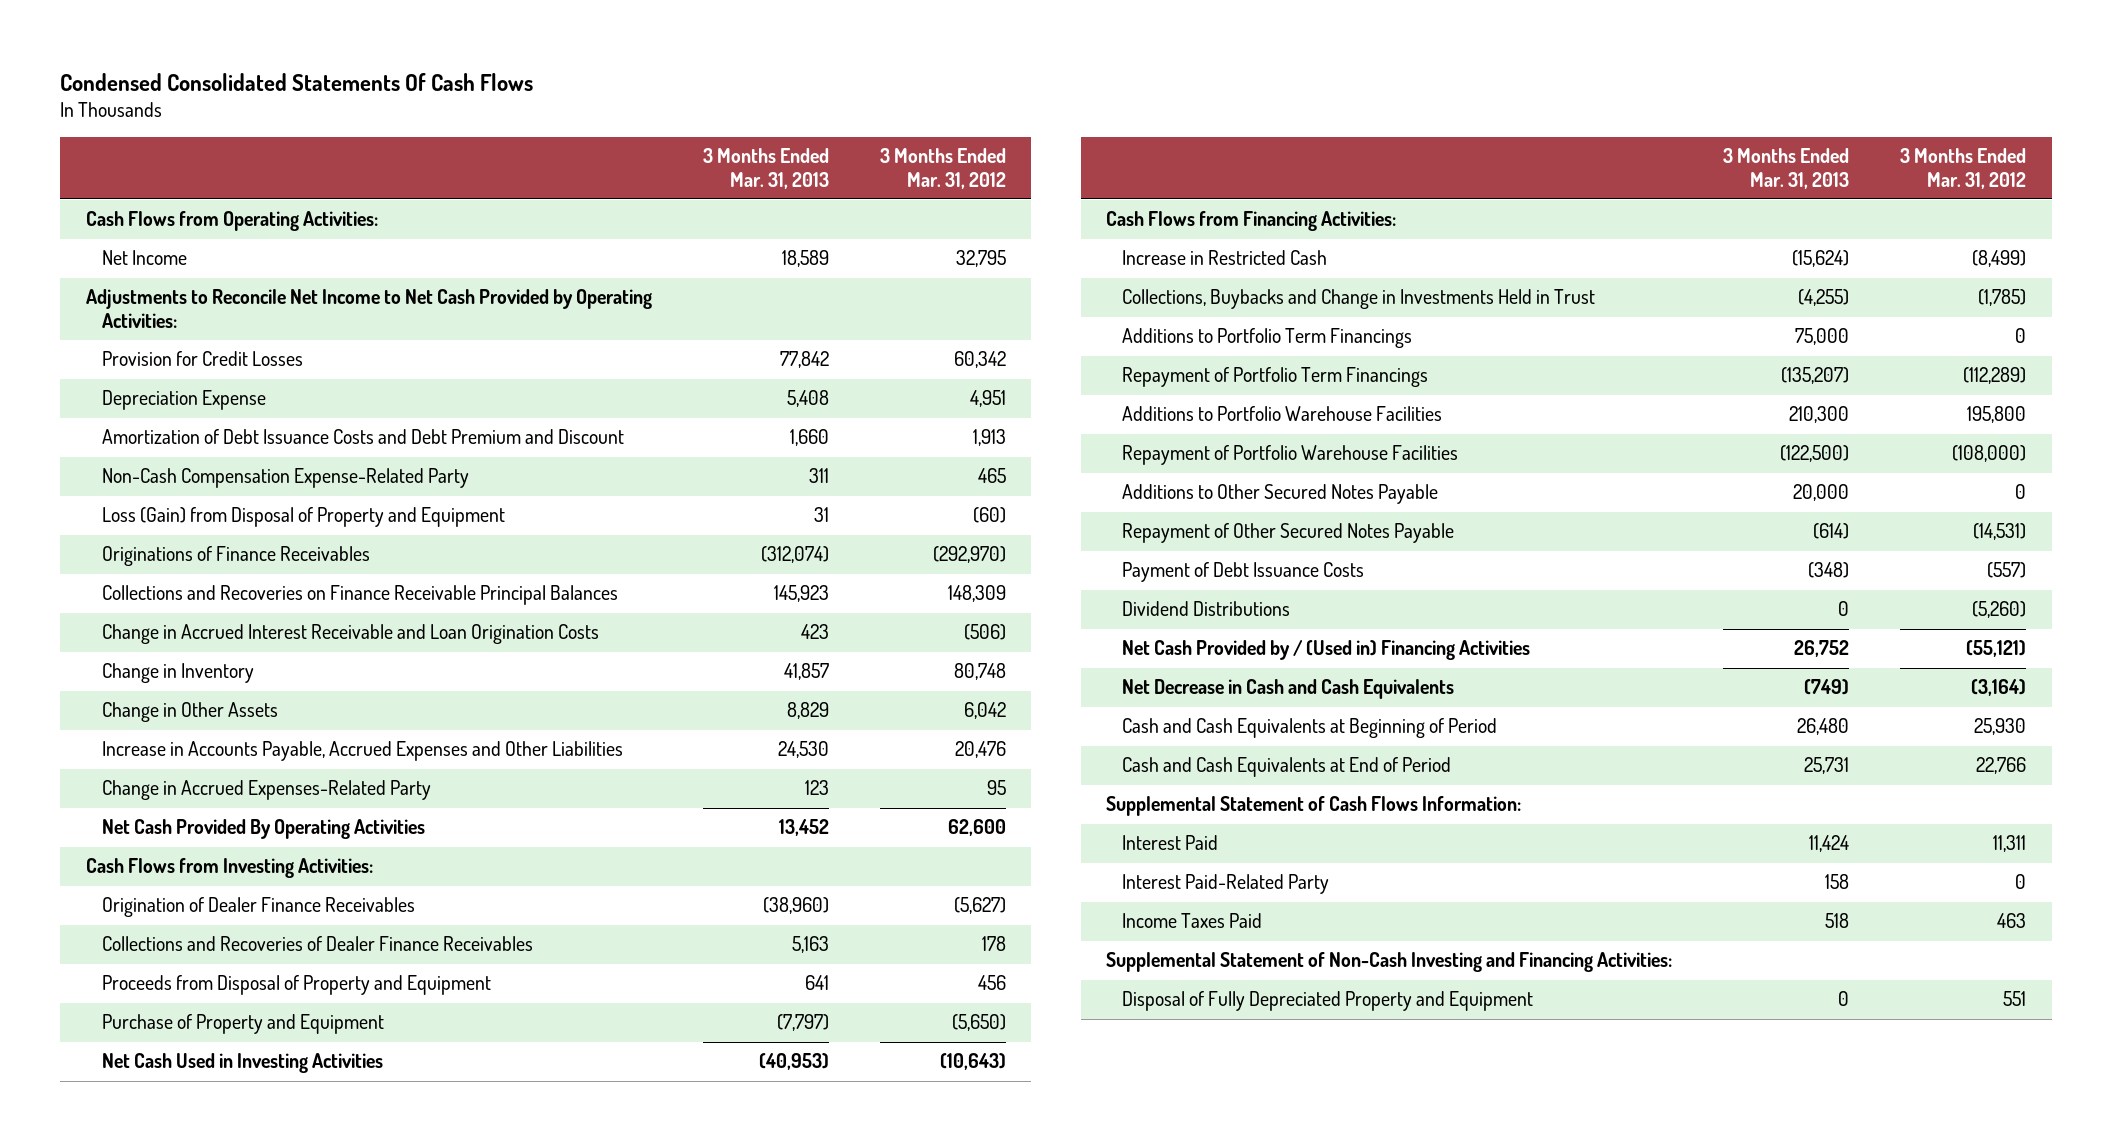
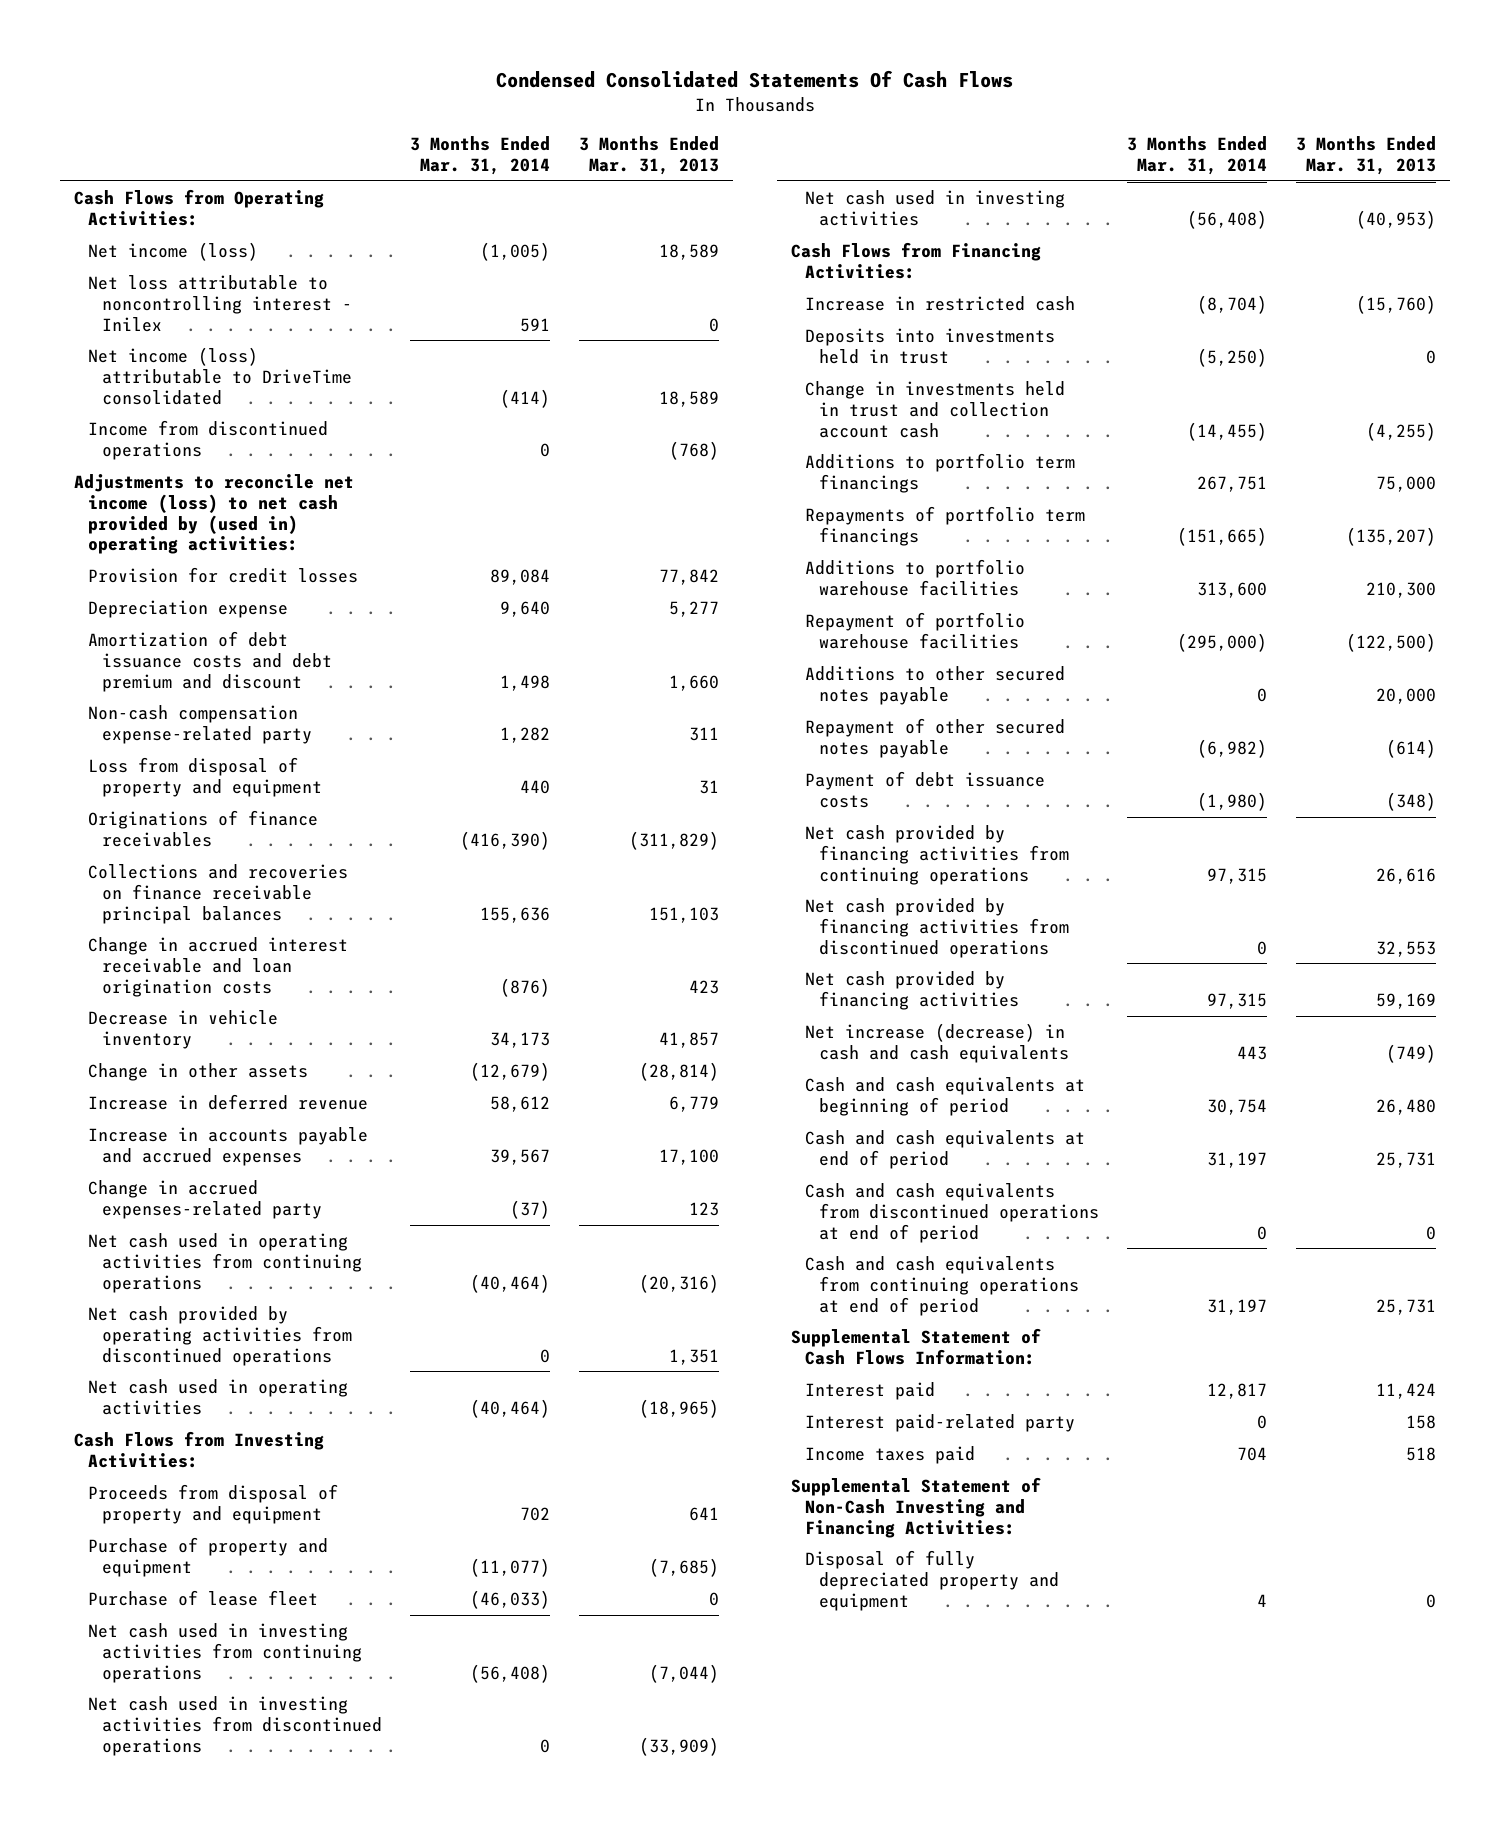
[879,148,1006,189] 3 Months Ended Mar. 31, 2012 -> none
none -> [410,136,551,175] 3 Months Ended Mar. 31, 2014
[101,250,187,266] Net Income -> [87,242,258,262] Net income (loss)
none -> [87,275,352,332] Net loss attributable to noncontrolling interest - Inilex
none -> [87,347,352,405] Net income (loss) attributable to DriveTime consolidated
none -> [87,420,328,460] Income from discontinued operations
[85,289,652,328] Adjustments to Reconcile Net Income to Net Cash Provided by Operating Activities: -> [74,474,355,555] Adjustments to reconcile net income (loss) to net cash provided by (used in) operating activities:
[101,351,303,367] Provision for Credit Losses -> [87,567,358,584] Provision for credit losses
[101,390,266,411] Depreciation Expense -> [87,600,288,619] Depreciation expense
[786,390,829,408] 5,408 -> [668,601,719,618] 5,277
[101,429,624,445] Amortization of Debt Issuance Costs and Debt Premium and Discount -> [87,631,332,692] Amortization of debt issuance costs and debt premium and discount
[101,468,469,489] Non-Cash Compensation Expense-Related Party -> [87,705,312,744] Non-cash compensation expense-related party
[101,507,505,528] Loss (Gain) from Disposal of Property and Equipment -> [87,757,322,797] Loss from disposal of property and equipment
[101,546,370,567] Originations of Finance Receivables -> [87,810,318,847] Originations of finance receivables
[760,546,829,564] (312,074) -> [628,830,719,850] (311,829)
[101,585,618,606] Collections and Recoveries on Finance Receivable Principal Balances -> [87,864,348,924] Collections and recoveries on finance receivable principal balances
[773,585,829,603] 145,923 -> [648,906,719,923] 151,103
[101,624,599,645] Change in Accrued Interest Receivable and Loan Origination Costs -> [87,937,348,997] Change in accrued interest receivable and loan origination costs
[101,663,254,684] Change in Inventory -> [87,1010,278,1049] Decrease in vehicle inventory
[101,702,278,723] Change in Other Assets -> [87,1063,308,1082] Change in other assets
[786,702,829,720] 8,829 -> [638,1062,719,1082] (28,814)
none -> [87,1094,368,1111] Increase in deferred revenue
[101,741,623,762] Increase in Accounts Payable, Accrued Expenses and Other Liabilities -> [87,1127,368,1166] Increase in accounts payable and accrued expenses
[777,741,829,759] 24,530 -> [658,1148,719,1165] 17,100
[101,780,431,801] Change in Accrued Expenses-Related Party -> [87,1180,322,1219] Change in accrued expenses-related party
none -> [87,1233,362,1293] Net cash used in operating activities from continuing operations
none -> [87,1306,352,1366] Net cash provided by operating activities from discontinued operations
[101,819,425,840] Net Cash Provided By Operating Activities -> [87,1379,348,1415] Net cash used in operating activities
[778,819,829,837] 13,452 -> [638,1398,719,1418] (18,965)
[101,897,415,918] Origination of Dealer Finance Receivables -> none
[101,936,533,952] Collections and Recoveries of Dealer Finance Receivables -> none
[101,975,491,996] Proceeds from Disposal of Property and Equipment -> [87,1484,338,1524] Proceeds from disposal of property and equipment
[101,1014,384,1035] Purchase of Property and Equipment -> [87,1537,328,1577] Purchase of property and equipment
[776,1014,829,1032] (7,797) -> [648,1557,719,1577] (7,685)
none -> [87,1590,318,1607] Purchase of lease fleet
none -> [87,1623,362,1683] Net cash used in investing activities from continuing operations
none -> [87,1696,382,1756] Net cash used in investing activities from discontinued operations
[101,1053,383,1074] Net Cash Used in Investing Activities -> [805,190,1066,226] Net cash used in investing activities
[1122,601,1291,617] Dividend Distributions -> none
[1122,250,1328,266] Increase in Restricted Cash -> [805,296,1076,312] Increase in restricted cash
[1792,250,1850,268] (15,624) -> [1356,295,1437,315] (15,760)
none -> [805,328,1056,364] Deposits into investments held in trust
[1122,289,1596,310] Collections, Buybacks and Change in Investments Held in Trust -> [805,381,1066,438] Change in investments held in trust and collection account cash
[1122,328,1413,349] Additions to Portfolio Term Financings -> [805,453,1076,493] Additions to portfolio term financings
[1122,367,1429,388] Repayment of Portfolio Term Financings -> [805,506,1086,546] Repayments of portfolio term financings
[1122,406,1443,422] Additions to Portfolio Warehouse Facilities -> [805,559,1026,596] Additions to portfolio warehouse facilities
[1122,445,1459,466] Repayment of Portfolio Warehouse Facilities -> [805,612,1026,649] Repayment of portfolio warehouse facilities
[1122,484,1439,505] Additions to Other Secured Notes Payable -> [805,666,1066,705] Additions to other secured notes payable
[1122,523,1455,544] Repayment of Other Secured Notes Payable -> [805,718,1066,758] Repayment of other secured notes payable
[1122,562,1365,583] Payment of Debt Issuance Costs -> [805,771,1046,808] Payment of debt issuance costs
none -> [805,825,1069,885] Net cash provided by financing activities from continuing operations
none -> [805,898,1069,958] Net cash provided by financing activities from discontinued operations
[1122,640,1531,661] Net Cash Provided by / (Used in) Financing Activities -> [805,971,1019,1010] Net cash provided by financing activities
[1794,640,1850,658] 26,752 -> [1376,992,1437,1009] 59,169
[1122,679,1455,700] Net Decrease in Cash and Cash Equivalents -> [805,1023,1069,1063] Net increase (decrease) in cash and cash equivalents
[1122,718,1498,739] Cash and Cash Equivalents at Beginning of Period -> [805,1077,1086,1116] Cash and cash equivalents at beginning of period
[1122,757,1452,778] Cash and Cash Equivalents at End of Period -> [805,1130,1086,1169] Cash and cash equivalents at end of period
none -> [805,1183,1099,1243] Cash and cash equivalents from discontinued operations at end of period
none -> [805,1256,1079,1316] Cash and cash equivalents from continuing operations at end of period
[1122,835,1219,851] Interest Paid -> [805,1382,936,1401] Interest paid
[1122,874,1330,895] Interest Paid-Related Party -> [805,1414,1076,1433] Interest paid-related party
[1122,913,1263,929] Income Taxes Paid -> [805,1446,976,1465] Income taxes paid
[1122,991,1534,1012] Disposal of Fully Depreciated Property and Equipment -> [805,1550,1059,1611] Disposal of fully depreciated property and equipment

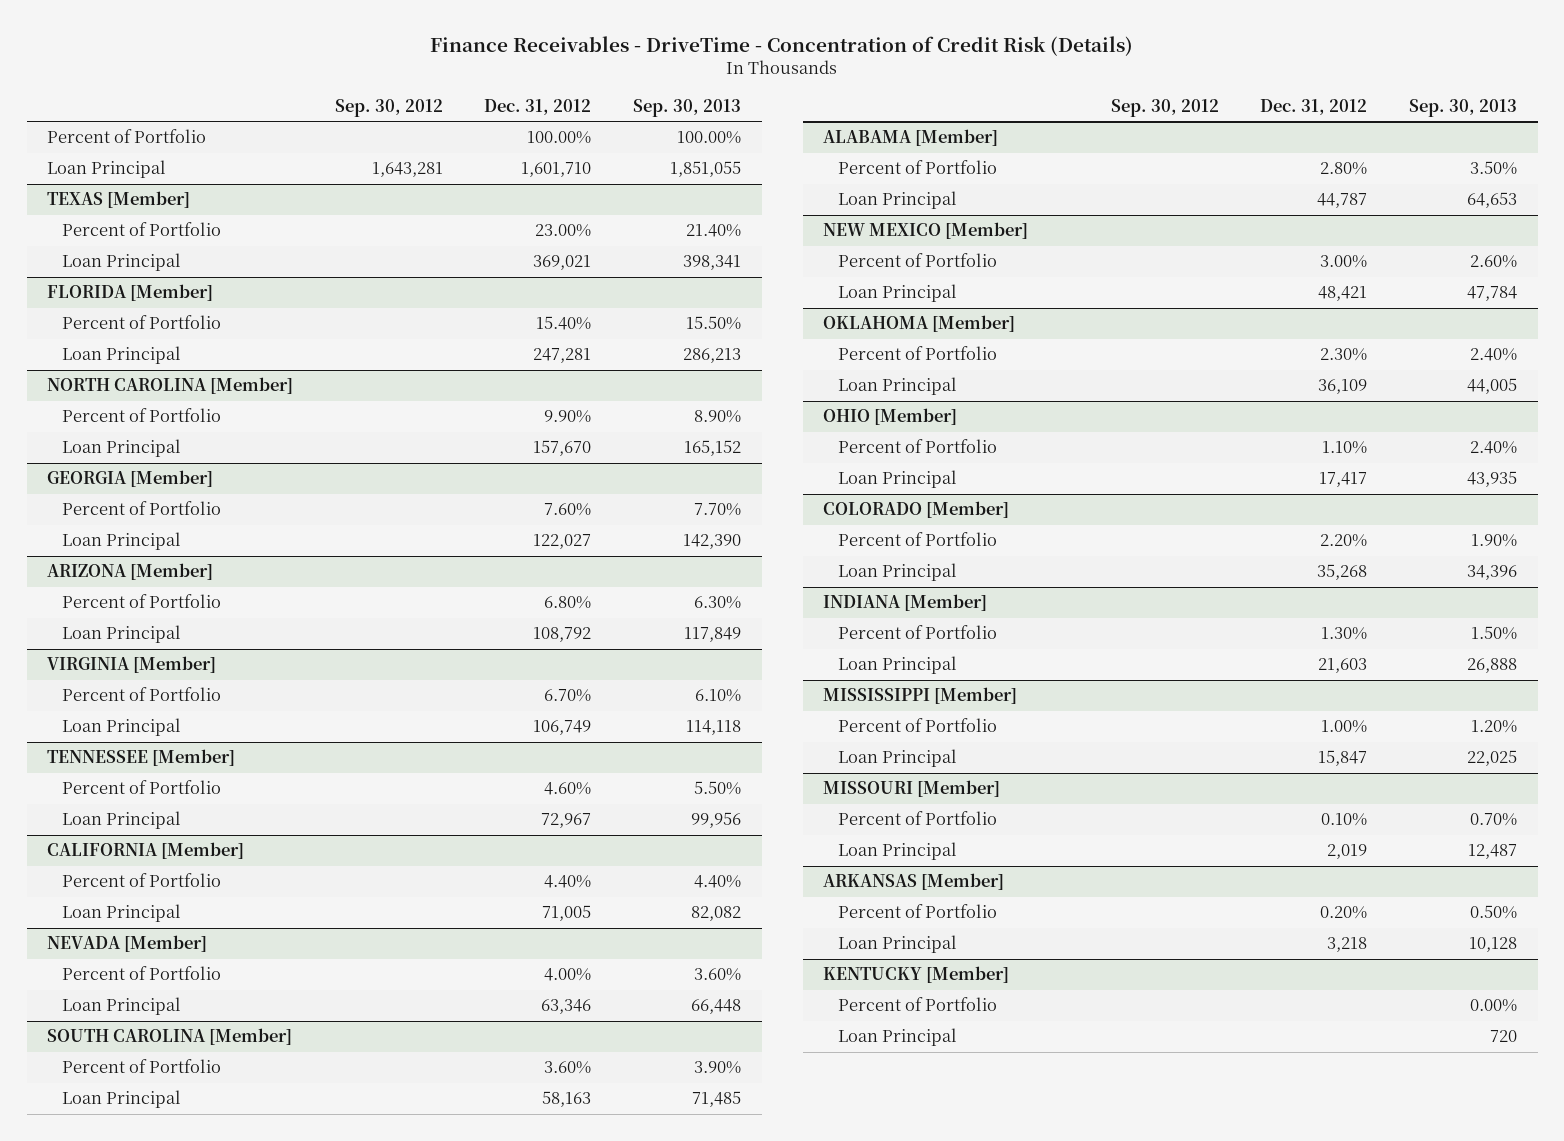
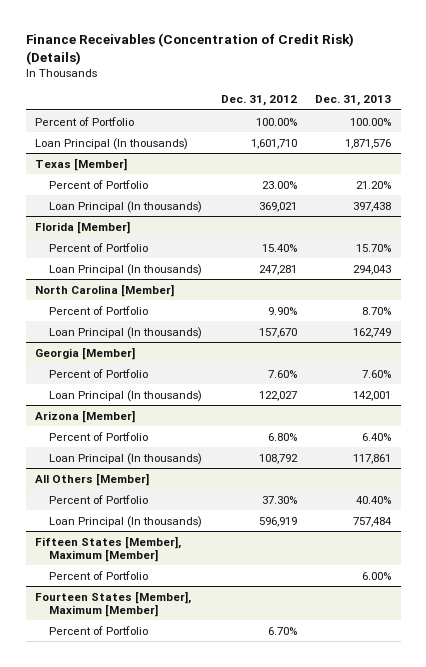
[430,36,1134,57] Finance Receivables - DriveTime - Concentration of Credit Risk (Details) -> [25,32,354,65] Finance Receivables (Concentration of Credit Risk) (Details)
[334,98,443,117] Sep. 30, 2012 -> none
[632,98,741,117] Sep. 30, 2013 -> none
none -> [315,95,392,107] Dec. 31, 2013
[47,160,167,179] Loan Principal -> [34,137,188,150] Loan Principal (In thousands)
[47,191,191,209] TEXAS [Member] -> [34,157,127,171] Texas [Member]
[62,253,182,272] Loan Principal -> [49,200,203,213] Loan Principal (In thousands)
[47,284,214,302] FLORIDA [Member] -> [34,220,130,234] Florida [Member]
[62,346,182,365] Loan Principal -> [49,263,203,276] Loan Principal (In thousands)
[47,377,294,395] NORTH CAROLINA [Member] -> [34,283,174,297] North Carolina [Member]
[62,439,182,458] Loan Principal -> [49,326,203,339] Loan Principal (In thousands)
[47,470,214,488] GEORGIA [Member] -> [34,346,135,360] Georgia [Member]
[62,532,182,551] Loan Principal -> [49,389,203,402] Loan Principal (In thousands)
[47,563,214,581] ARIZONA [Member] -> [34,409,135,423] Arizona [Member]
[47,656,217,674] VIRGINIA [Member] -> none
[47,749,236,767] TENNESSEE [Member] -> none
[62,780,222,795] Percent of Portfolio -> none
[62,811,182,830] Loan Principal -> none
[47,842,245,860] CALIFORNIA [Member] -> none
[62,873,222,888] Percent of Portfolio -> none
[62,904,182,923] Loan Principal -> none
[47,935,208,953] NEVADA [Member] -> none
[62,966,222,981] Percent of Portfolio -> none
[62,997,182,1016] Loan Principal -> none
[47,1028,293,1046] SOUTH CAROLINA [Member] -> none
[62,1059,222,1074] Percent of Portfolio -> none
[62,1090,182,1109] Loan Principal -> none
[823,129,999,147] ALABAMA [Member] -> none
[838,160,998,175] Percent of Portfolio -> none
[838,191,958,210] Loan Principal -> none
[823,222,1029,240] NEW MEXICO [Member] -> none
[838,253,998,268] Percent of Portfolio -> none
[838,284,958,303] Loan Principal -> none
[823,315,1016,333] OKLAHOMA [Member] -> none
[838,346,998,361] Percent of Portfolio -> none
[838,377,958,396] Loan Principal -> none
[823,408,958,426] OHIO [Member] -> none
[838,439,998,454] Percent of Portfolio -> none
[838,470,958,489] Loan Principal -> none
[823,501,1010,519] COLORADO [Member] -> none
[838,532,998,547] Percent of Portfolio -> none
[838,563,958,582] Loan Principal -> none
[823,594,988,612] INDIANA [Member] -> none
[838,625,998,640] Percent of Portfolio -> none
[838,656,958,675] Loan Principal -> none
[823,687,1018,705] MISSISSIPPI [Member] -> none
[838,718,998,733] Percent of Portfolio -> none
[838,749,958,768] Loan Principal -> none
[823,780,1001,798] MISSOURI [Member] -> none
[838,811,998,826] Percent of Portfolio -> none
[838,842,958,861] Loan Principal -> none
[823,873,1005,891] ARKANSAS [Member] -> none
[838,904,998,919] Percent of Portfolio -> none
[838,935,958,954] Loan Principal -> none
[823,966,1010,984] KENTUCKY [Member] -> none
[62,625,182,644] Loan Principal -> [49,452,203,465] Loan Principal (In thousands)
none -> [34,472,149,486] All Others [Member]
[544,689,592,703] 6.70% -> [261,495,297,504] 37.30%
[62,718,182,737] Loan Principal -> [49,515,203,528] Loan Principal (In thousands)
[533,720,592,736] 106,749 -> [258,516,297,527] 596,919
none -> [34,535,181,562] Fifteen States [Member], Maximum [Member]
[838,1028,958,1047] Loan Principal -> none
none -> [34,590,191,617] Fourteen States [Member], Maximum [Member]
none -> [49,625,149,635] Percent of Portfolio

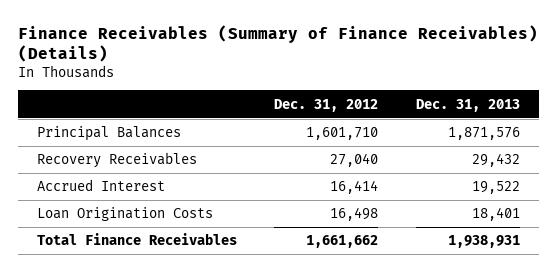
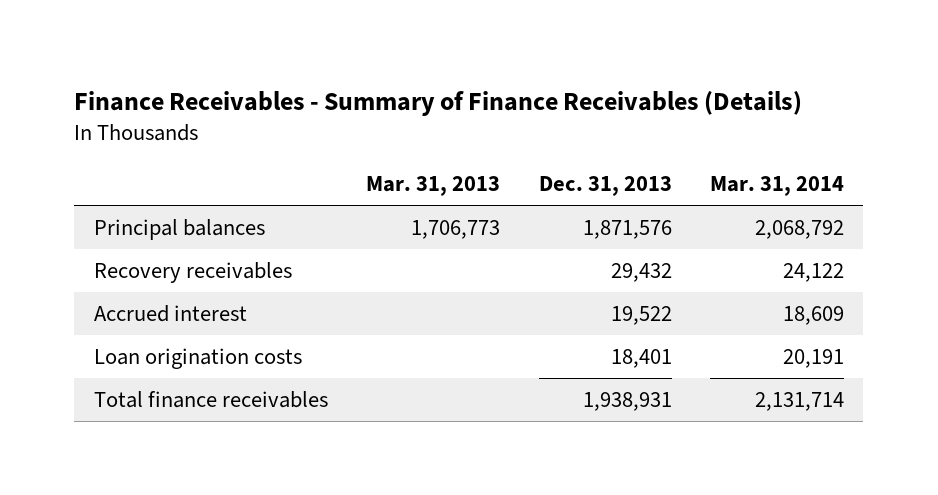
[17,24,538,63] Finance Receivables (Summary of Finance Receivables) (Details) -> [74,90,803,116] Finance Receivables - Summary of Finance Receivables (Details)
[274,98,379,112] Dec. 31, 2012 -> none
none -> [366,176,501,197] Mar. 31, 2013
none -> [710,176,845,197] Mar. 31, 2014
[36,126,181,142] Principal Balances -> [93,218,265,240] Principal balances
[36,152,197,169] Recovery Receivables -> [93,261,292,283] Recovery receivables
[36,179,165,192] Accrued Interest -> [93,304,247,322] Accrued interest
[36,207,213,222] Loan Origination Costs -> [93,347,302,369] Loan origination costs
[36,233,237,246] Total Finance Receivables -> [93,390,328,408] Total finance receivables

